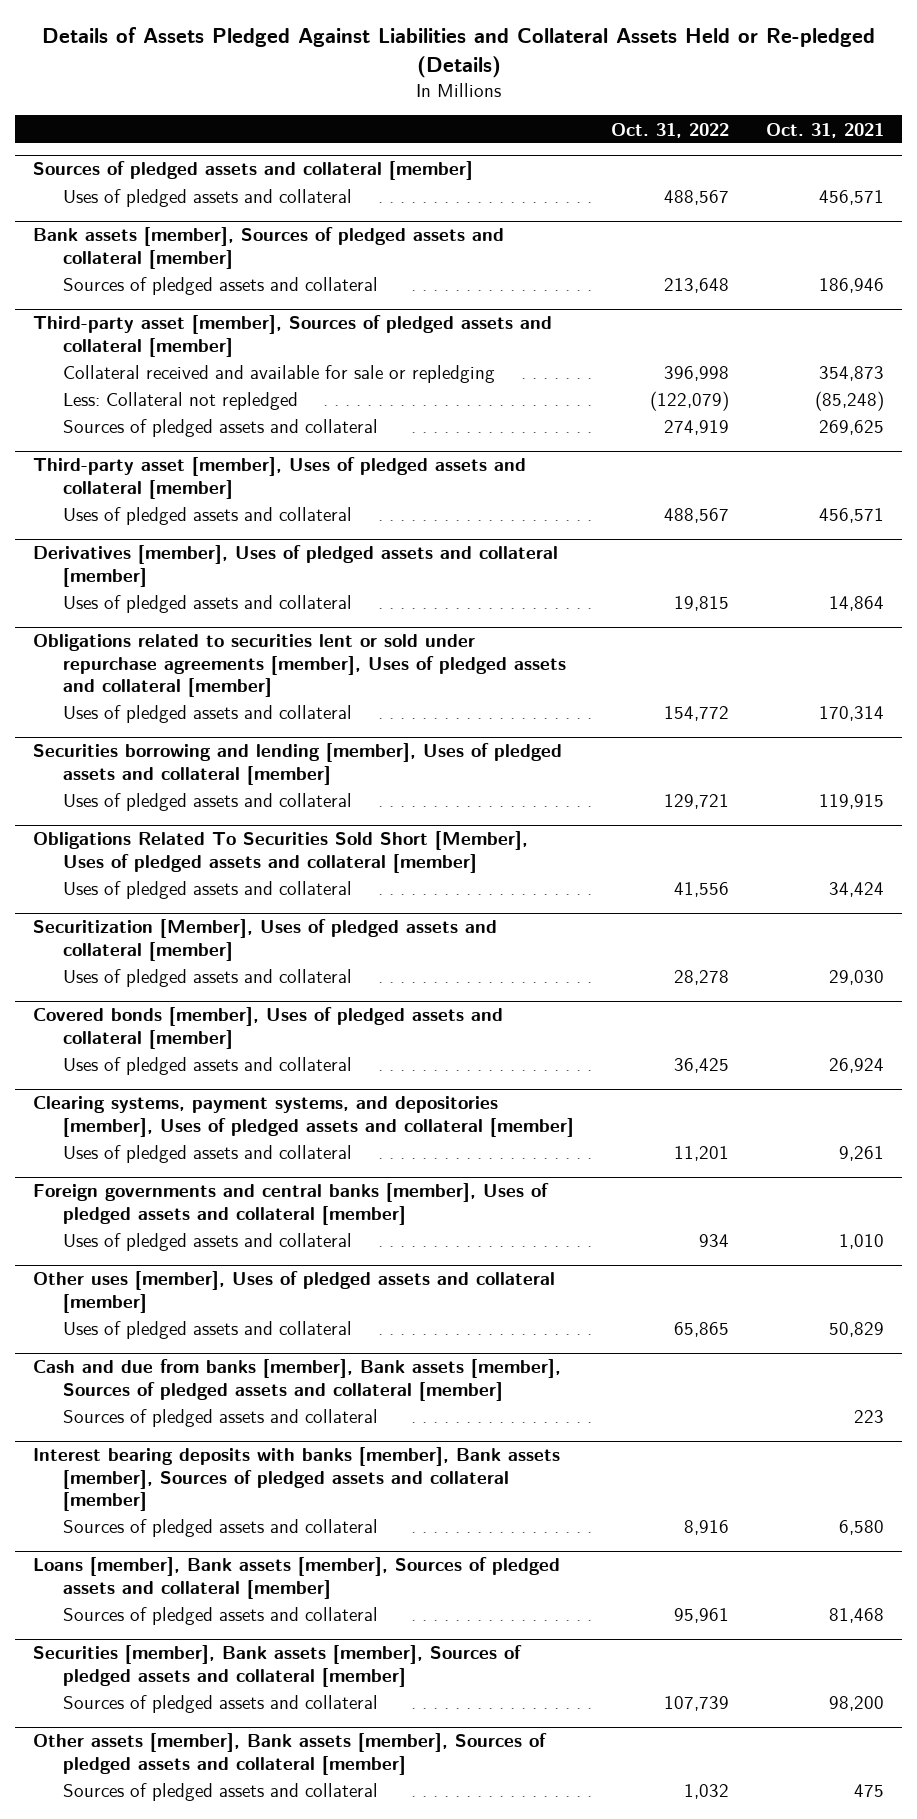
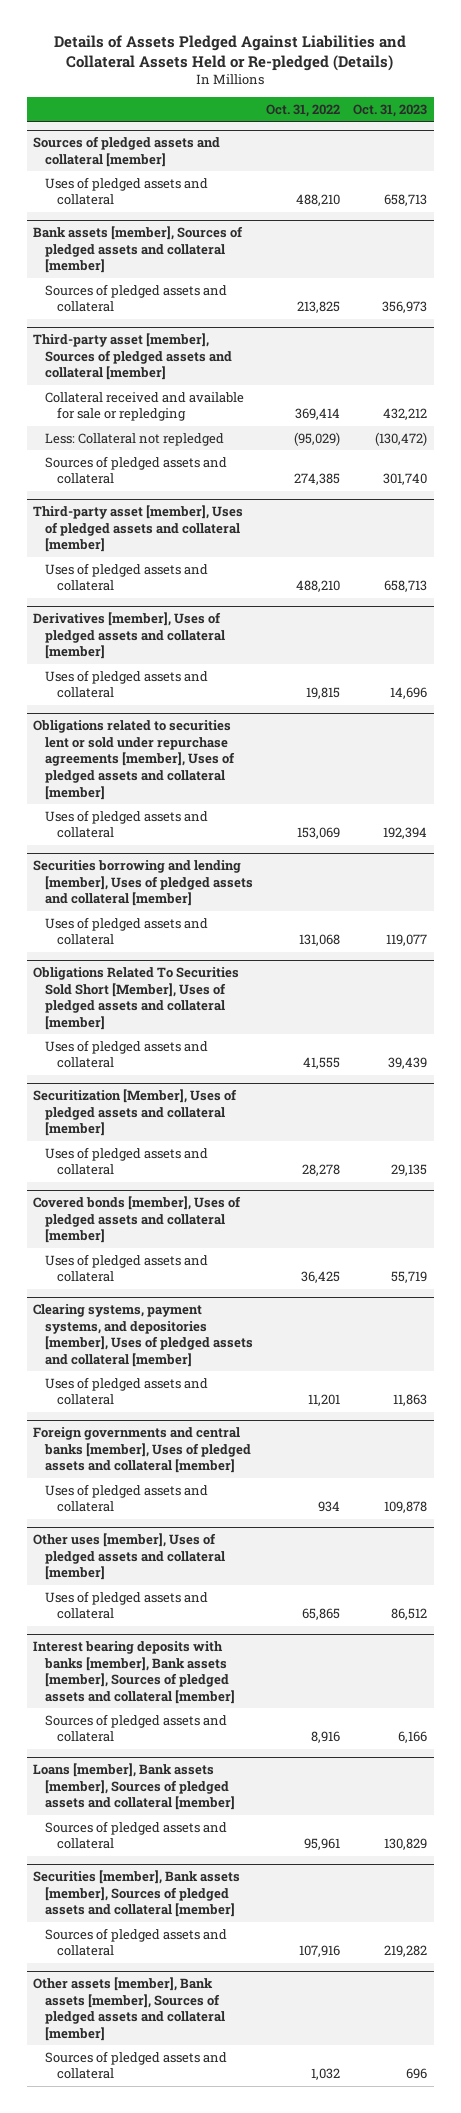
[765,122,884,138] Oct. 31, 2021 -> none
none -> [353,103,428,117] Oct. 31, 2023
[663,190,729,206] 488,567 -> [296,194,341,207] 488,210
[663,278,729,294] 213,648 -> [297,301,341,314] 213,825
[663,366,729,382] 396,998 -> [295,408,341,421] 369,414
[649,391,729,412] (122,079) -> [294,431,341,446] (95,029)
[663,420,729,436] 274,919 -> [294,473,341,486] 274,385
[663,508,729,524] 488,567 -> [296,580,341,593] 488,210
[663,706,729,722] 154,772 -> [297,827,341,840] 153,069
[663,794,729,810] 129,721 -> [299,934,341,947] 131,068
[673,882,729,898] 41,556 -> [303,1057,341,1070] 41,555
[33,1359,562,1401] Cash and due from banks [member], Bank assets [member], Sources of pledged assets and collateral [member] -> none
[62,1409,378,1428] Sources of pledged assets and collateral -> none
[663,1696,729,1712] 107,739 -> [299,1945,341,1958] 107,916

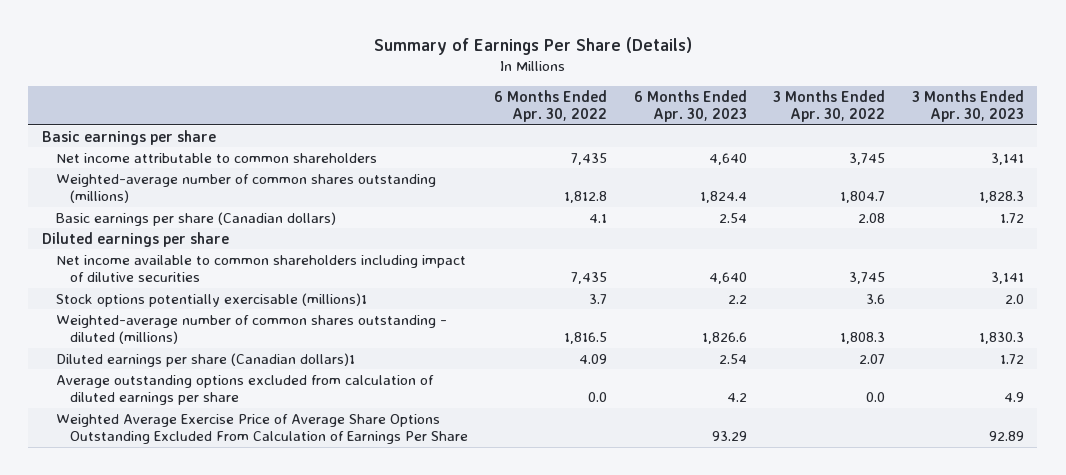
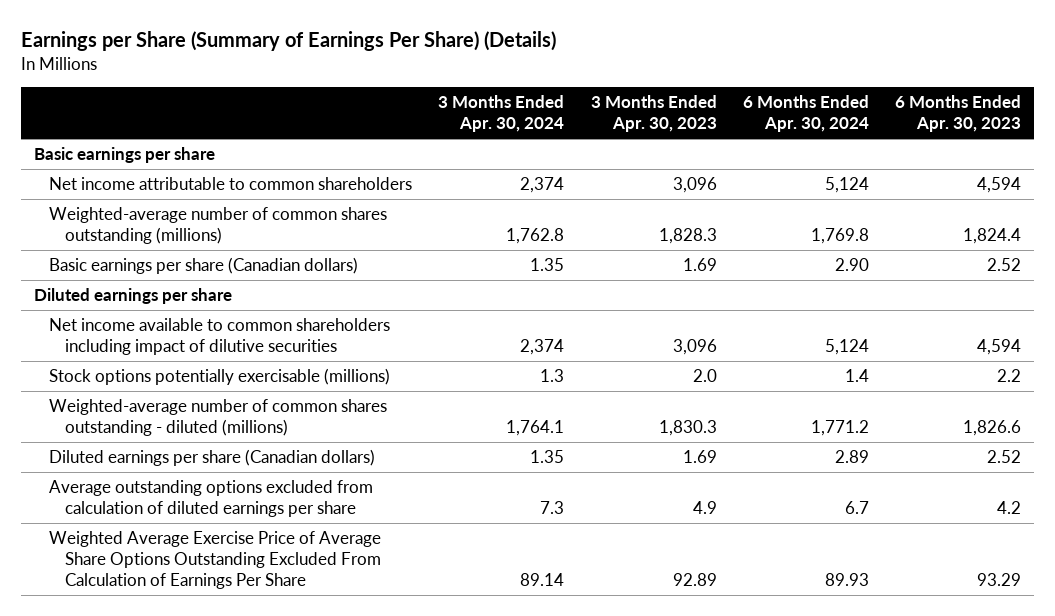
[373,37,692,56] Summary of Earnings Per Share (Details) -> [20,31,556,52] Earnings per Share (Summary of Earnings Per Share) (Details)
[494,89,608,123] 6 Months Ended Apr. 30, 2022 -> none
[773,89,886,123] 3 Months Ended Apr. 30, 2022 -> none
none -> [438,95,565,133] 3 Months Ended Apr. 30, 2024
none -> [742,95,869,133] 6 Months Ended Apr. 30, 2024
[708,152,747,165] 4,640 -> [977,177,1022,194] 4,594
[990,152,1024,165] 3,141 -> [672,177,717,194] 3,096
[718,212,747,223] 2.54 -> [987,258,1022,272] 2.52
[999,212,1024,223] 1.72 -> [682,258,717,272] 1.69
[708,272,747,285] 4,640 -> [977,339,1022,356] 4,594
[990,272,1024,285] 3,141 -> [672,339,717,356] 3,096
[55,292,367,307] Stock options potentially exercisable (millions)1 -> [49,368,391,386] Stock options potentially exercisable (millions)
[55,352,355,367] Diluted earnings per share (Canadian dollars)1 -> [49,449,376,467] Diluted earnings per share (Canadian dollars)
[718,353,747,364] 2.54 -> [987,450,1022,464] 2.52
[999,353,1024,364] 1.72 -> [682,450,717,464] 1.69

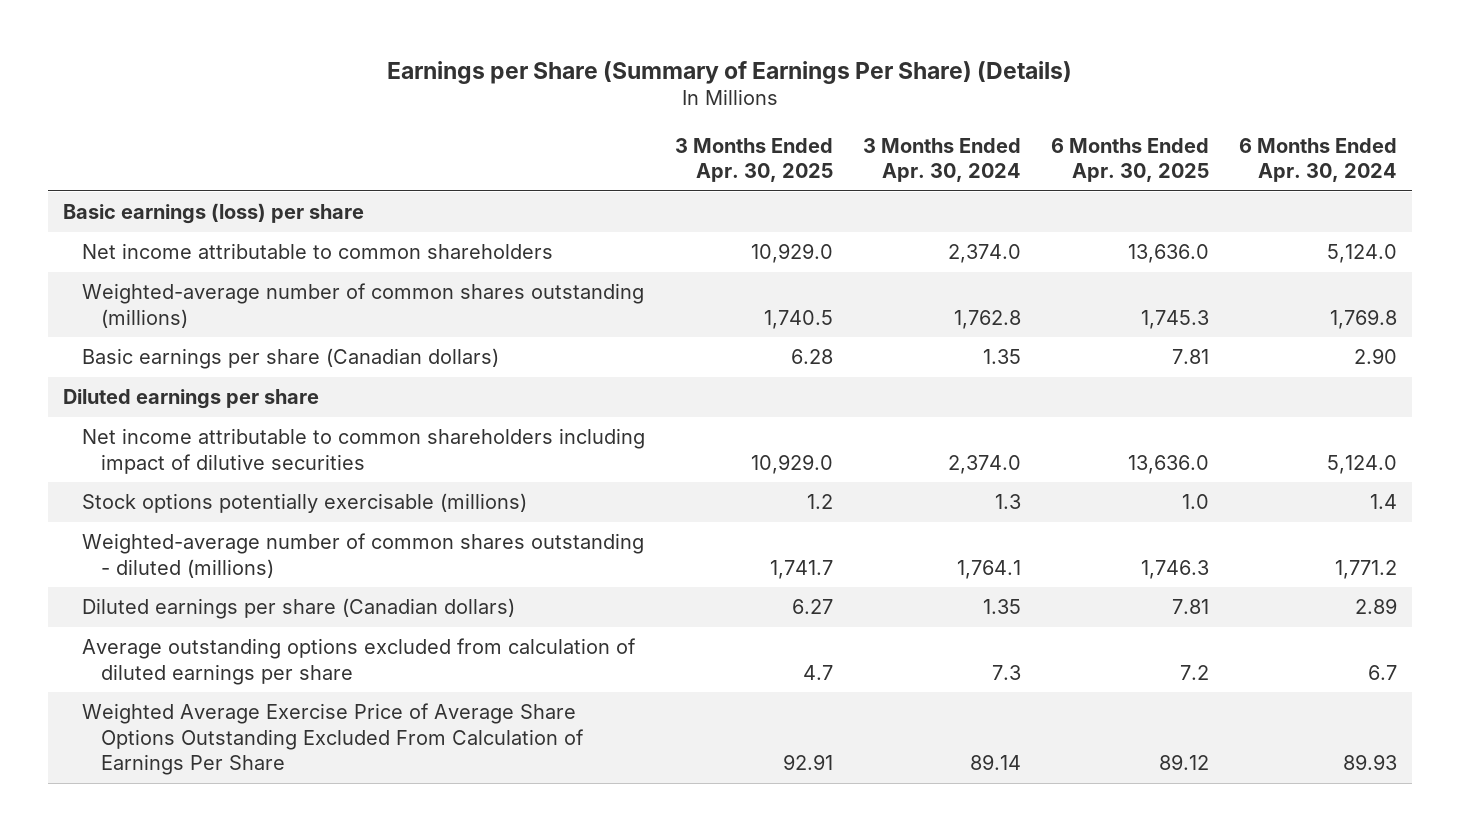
[590,95,717,133] 3 Months Ended Apr. 30, 2023 -> none
[895,95,1022,133] 6 Months Ended Apr. 30, 2023 -> none
none -> [674,137,833,183] 3 Months Ended Apr. 30, 2025
none -> [1051,137,1210,183] 6 Months Ended Apr. 30, 2025
[33,147,215,164] Basic earnings per share -> [62,203,364,225] Basic earnings (loss) per share
[520,177,565,194] 2,374 -> [948,244,1022,264] 2,374.0
[824,177,869,194] 5,124 -> [1327,244,1398,264] 5,124.0
[49,318,391,356] Net income available to common shareholders including impact of dilutive securities -> [81,428,645,474] Net income attributable to common shareholders including impact of dilutive securities
[520,339,565,356] 2,374 -> [948,454,1022,474] 2,374.0
[824,339,869,356] 5,124 -> [1327,454,1398,474] 5,124.0

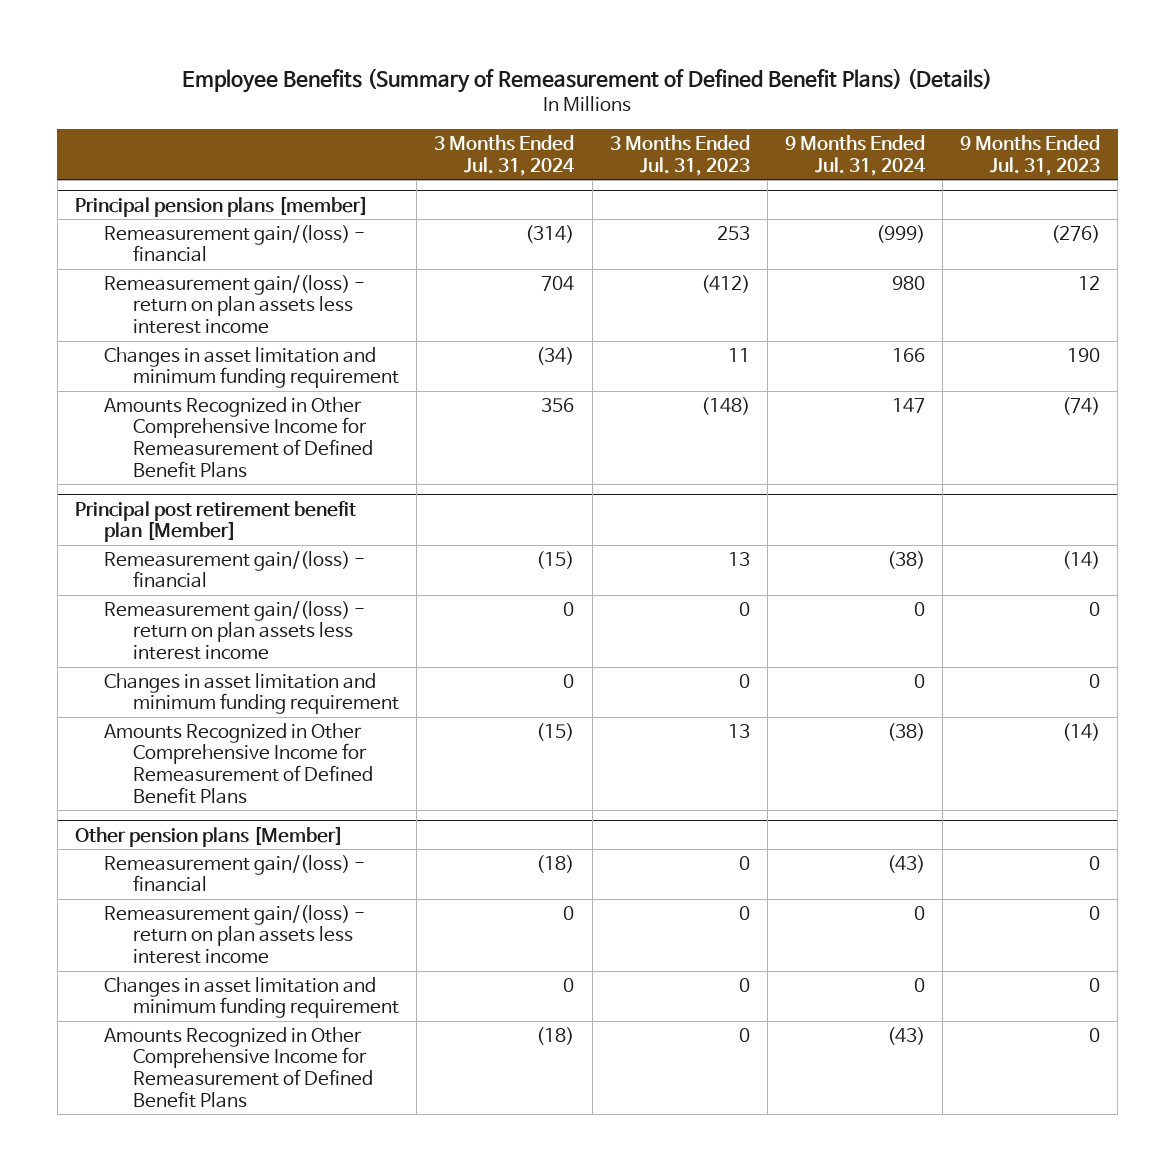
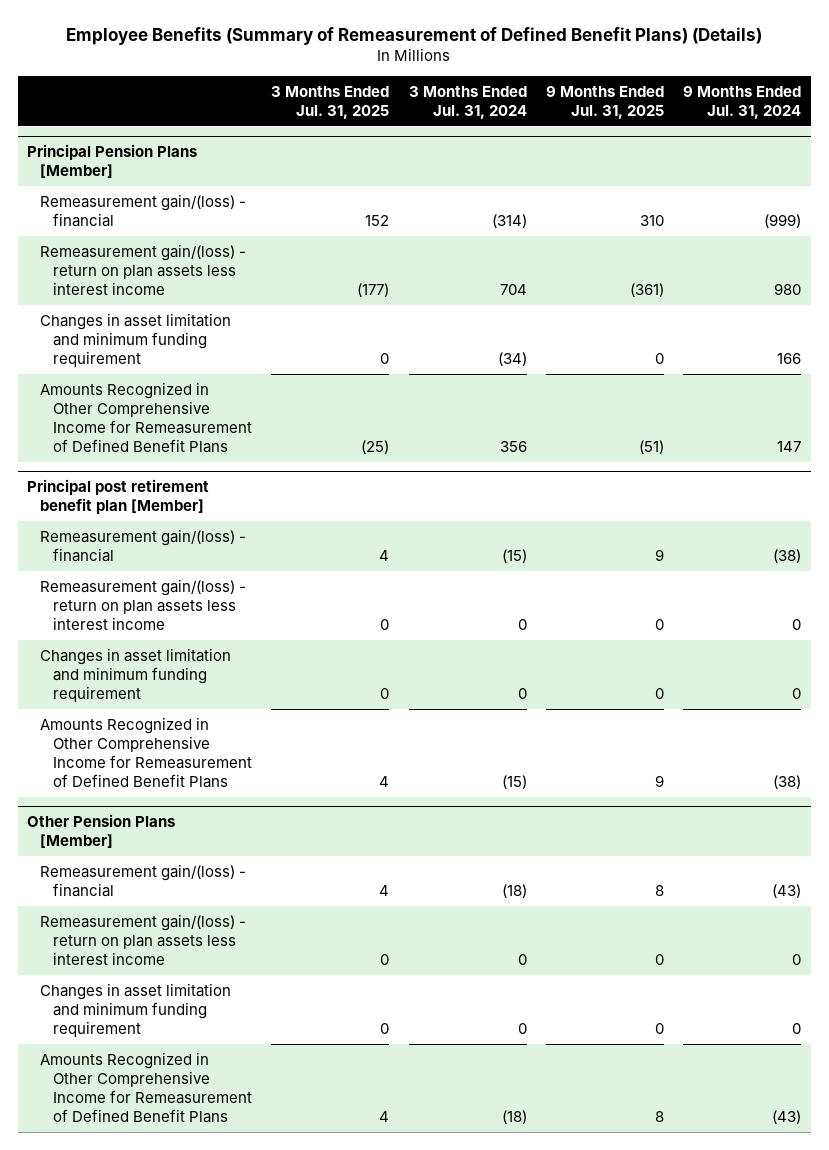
[609,134,750,176] 3 Months Ended Jul. 31, 2023 -> none
[960,134,1101,176] 9 Months Ended Jul. 31, 2023 -> none
none -> [271,85,390,119] 3 Months Ended Jul. 31, 2025
none -> [545,85,664,119] 9 Months Ended Jul. 31, 2025
[74,195,368,217] Principal pension plans [member] -> [27,144,198,179] Principal Pension Plans [Member]
[74,825,343,847] Other pension plans [Member] -> [27,814,176,849] Other Pension Plans [Member]

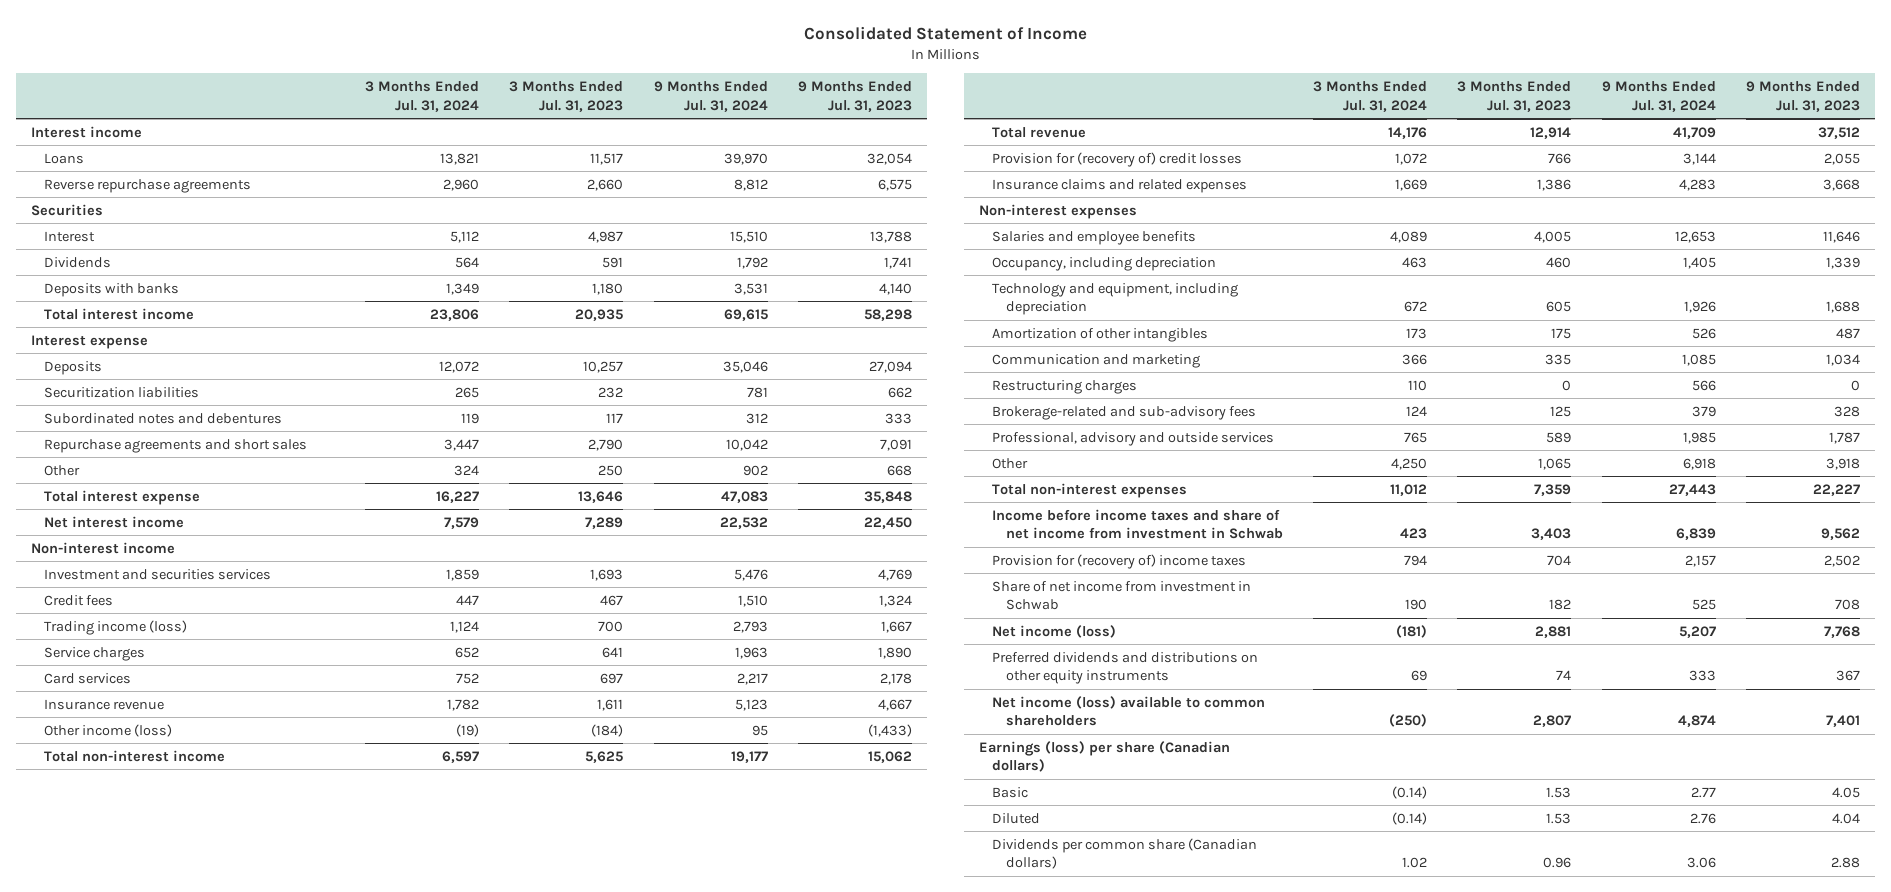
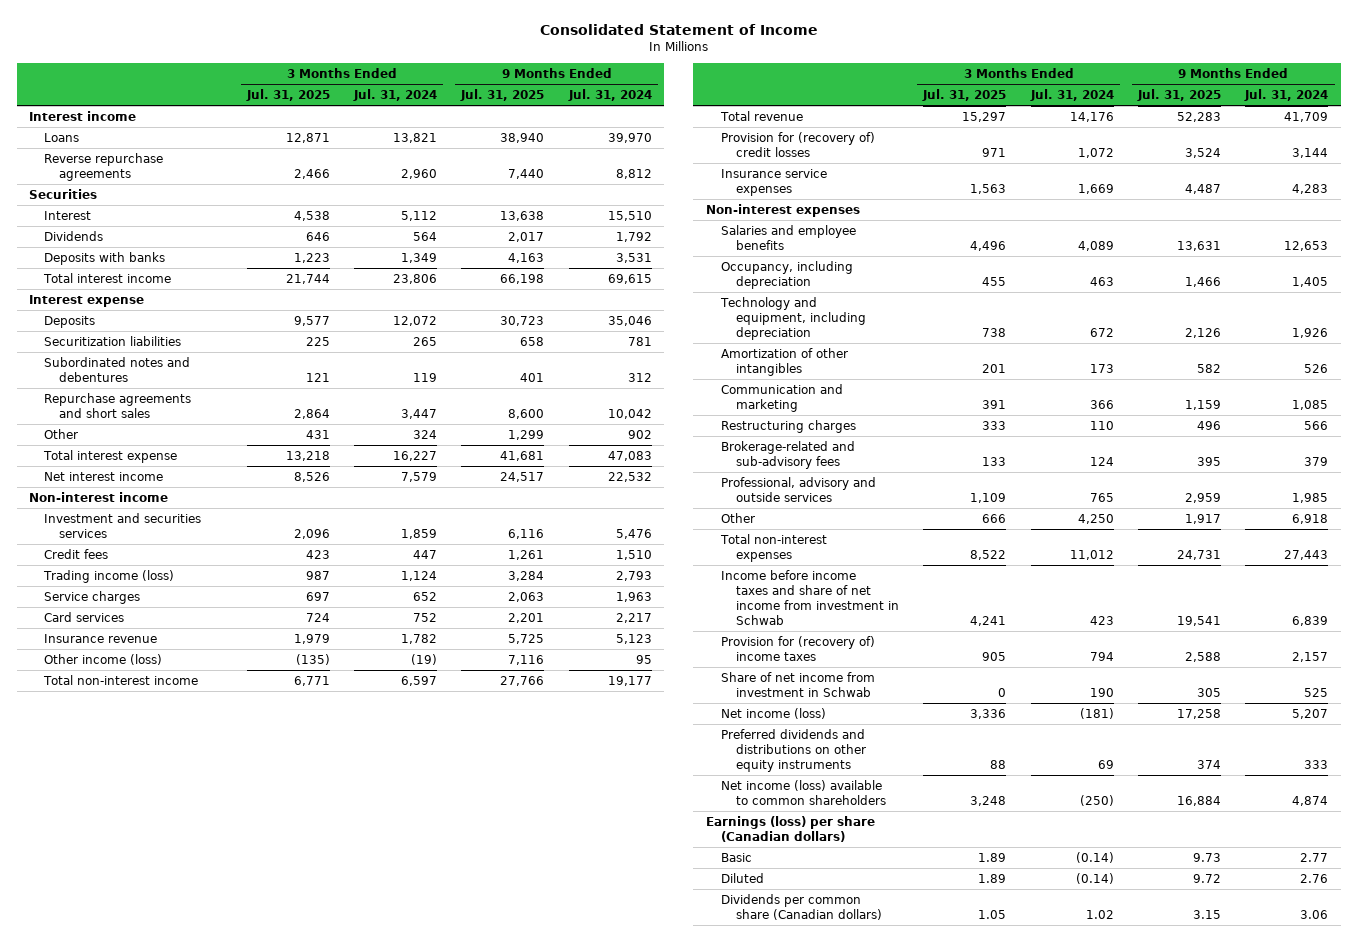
[509,81,624,112] 3 Months Ended Jul. 31, 2023 -> none
[798,81,913,112] 9 Months Ended Jul. 31, 2023 -> none
none -> [245,89,330,102] Jul. 31, 2025
none -> [460,89,545,102] Jul. 31, 2025
[992,178,1248,193] Insurance claims and related expenses -> [720,168,827,196] Insurance service expenses

